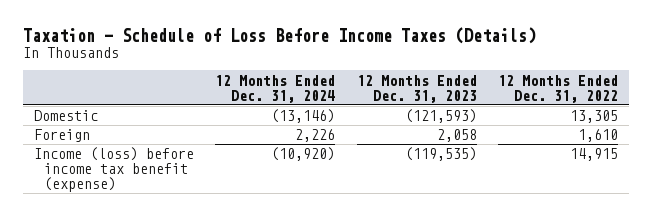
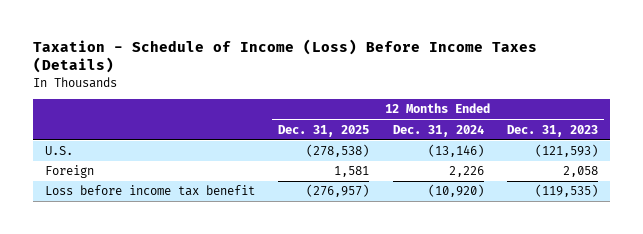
[23,27,537,45] Taxation - Schedule of Loss Before Income Taxes (Details) -> [32,38,537,74] Taxation - Schedule of Income (Loss) Before Income Taxes (Details)
[498,74,619,103] 12 Months Ended Dec. 31, 2022 -> none
none -> [278,124,370,137] Dec. 31, 2025
[33,110,98,122] Domestic -> [44,146,73,156] U.S.
[33,147,194,193] Income (loss) before income tax benefit (expense) -> [44,185,255,197] Loss before income tax benefit

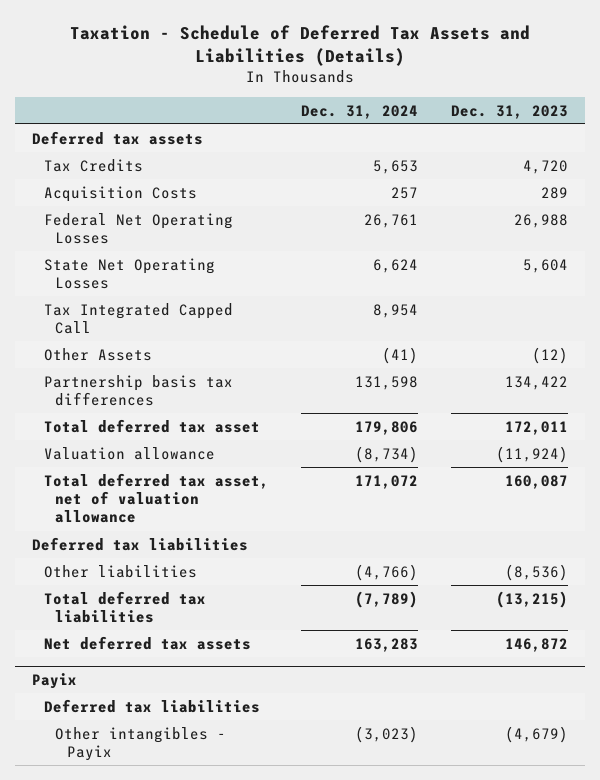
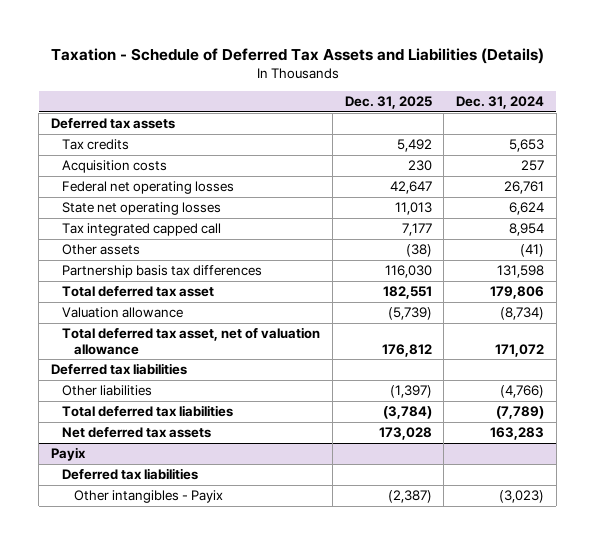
[451,104,569,119] Dec. 31, 2023 -> none
none -> [344,96,432,110] Dec. 31, 2025
[43,158,143,172] Tax Credits -> [62,139,130,151] Tax credits
[43,185,197,202] Acquisition Costs -> [62,160,168,174] Acquisition costs
[43,212,233,245] Federal Net Operating Losses -> [62,181,235,195] Federal net operating losses
[43,257,215,290] State Net Operating Losses -> [62,202,222,216] State net operating losses
[43,302,233,335] Tax Integrated Capped Call -> [62,223,222,237] Tax integrated capped call
[43,347,152,361] Other Assets -> [62,244,141,256] Other assets

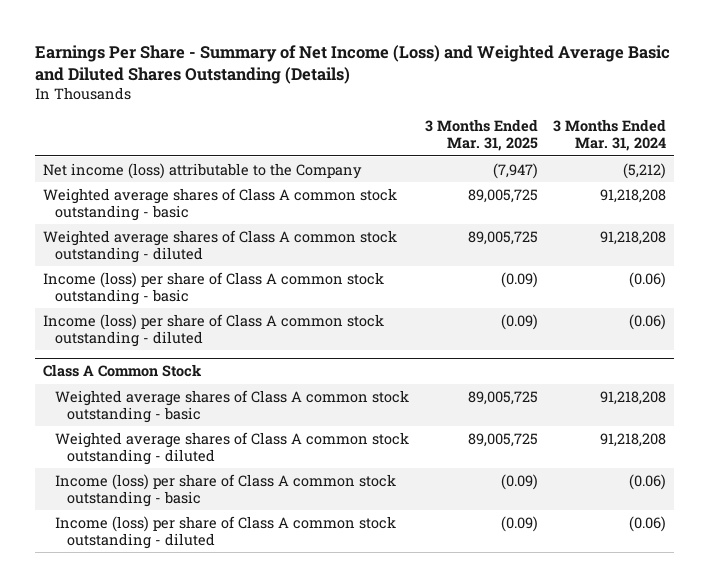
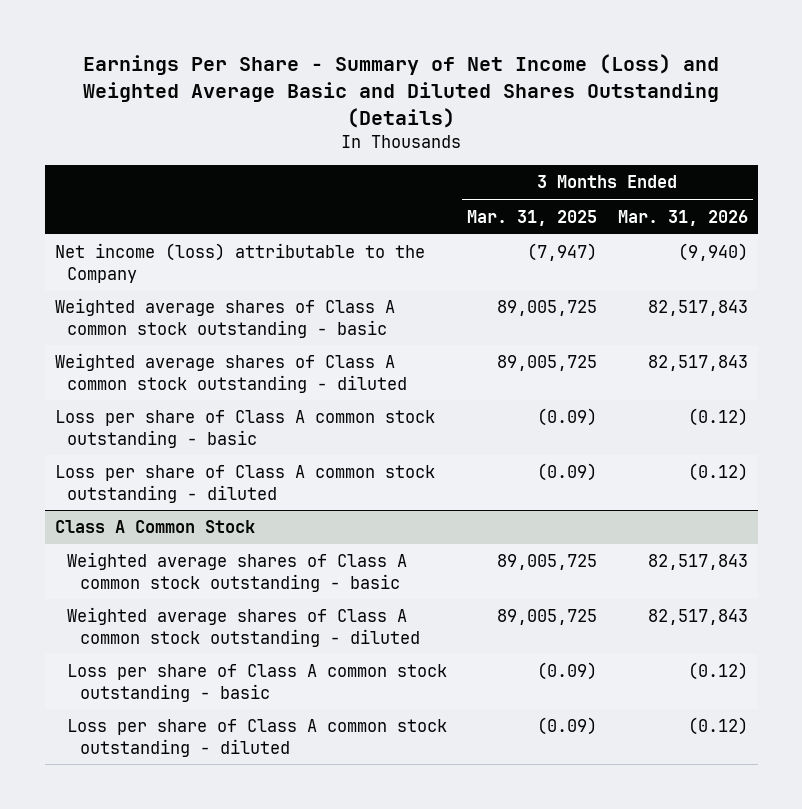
[553,119,667,152] 3 Months Ended Mar. 31, 2024 -> none
none -> [617,209,748,226] Mar. 31, 2026
[43,271,385,305] Income (loss) per share of Class A common stock outstanding - basic -> [54,410,435,448] Loss per share of Class A common stock outstanding - basic
[43,313,385,347] Income (loss) per share of Class A common stock outstanding - diluted -> [54,465,435,503] Loss per share of Class A common stock outstanding - diluted
[54,473,396,507] Income (loss) per share of Class A common stock outstanding - basic -> [67,664,448,702] Loss per share of Class A common stock outstanding - basic
[54,515,396,549] Income (loss) per share of Class A common stock outstanding - diluted -> [67,719,448,757] Loss per share of Class A common stock outstanding - diluted

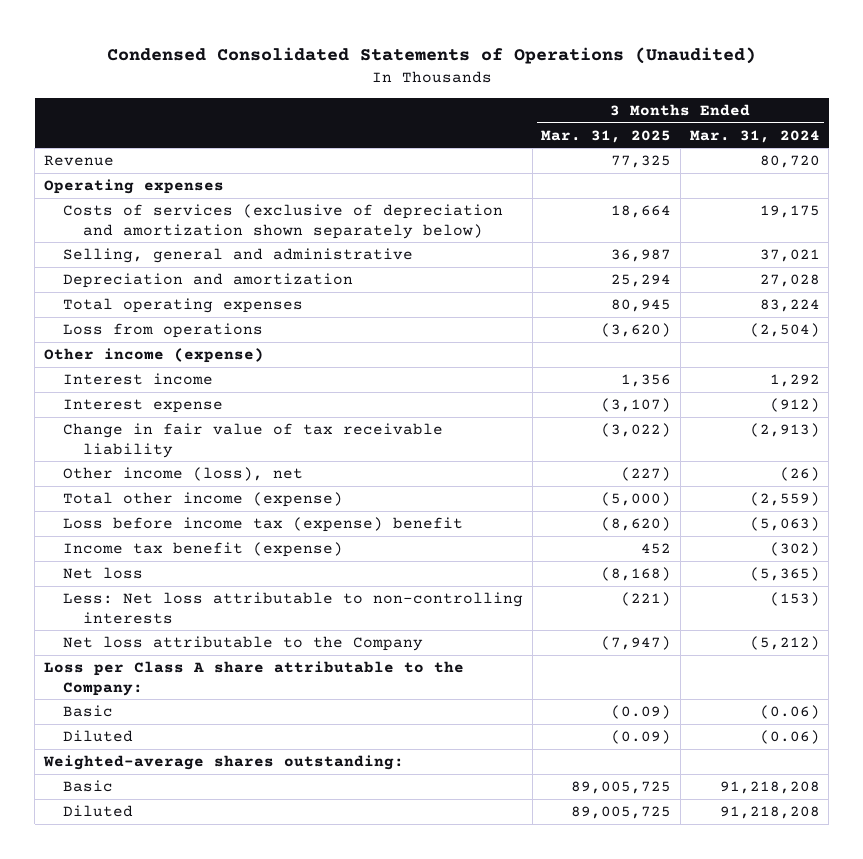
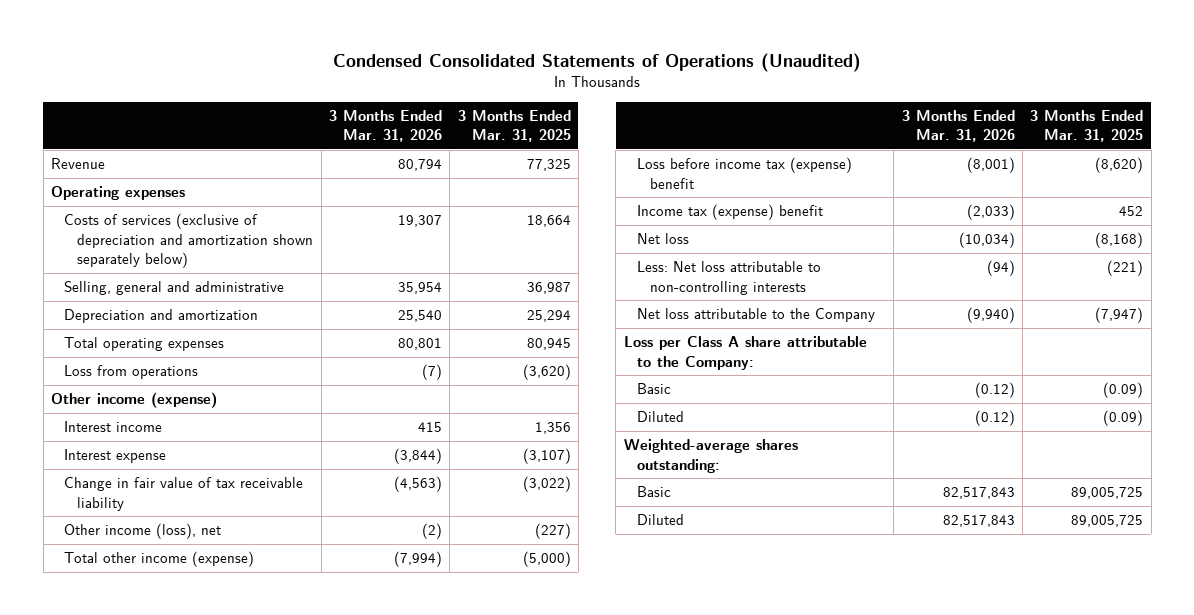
[689,129,820,143] Mar. 31, 2024 -> none
none -> [329,109,443,143] 3 Months Ended Mar. 31, 2026
[63,542,344,558] Income tax benefit (expense) -> [636,204,823,221] Income tax (expense) benefit

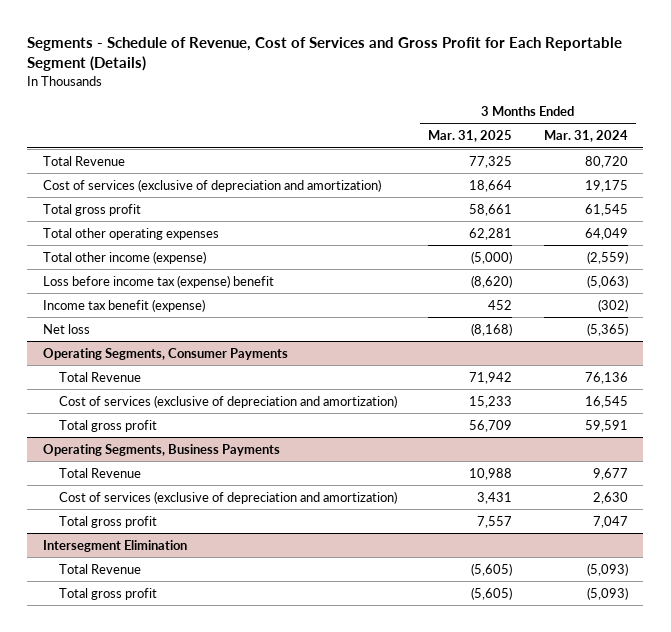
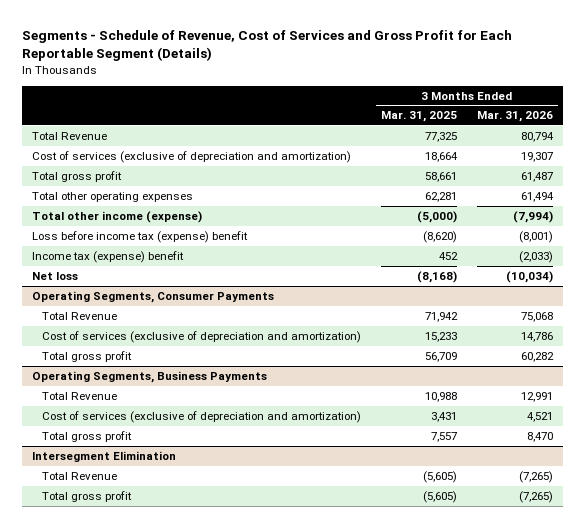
[543,130,628,143] Mar. 31, 2024 -> none
none -> [477,111,554,123] Mar. 31, 2026
[43,298,206,312] Income tax benefit (expense) -> [32,250,185,263] Income tax (expense) benefit

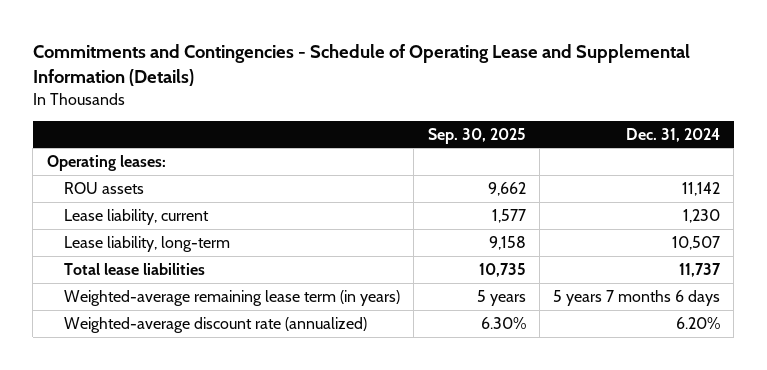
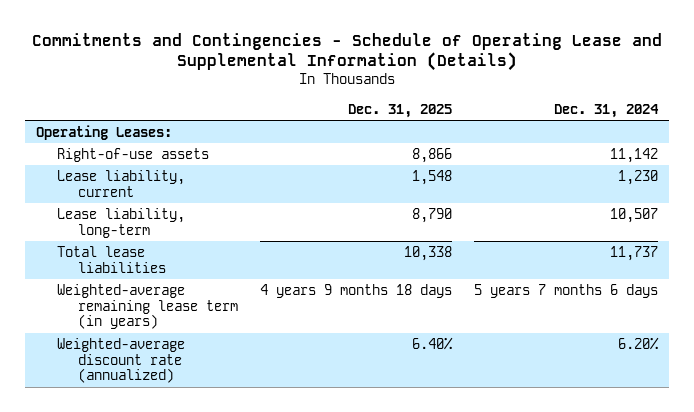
[427,127,526,144] Sep. 30, 2025 -> none
none -> [347,103,452,118] Dec. 31, 2025
[46,154,166,171] Operating leases: -> [36,124,173,140] Operating Leases:
[63,181,144,194] ROU assets -> [56,147,209,162] Right-of-use assets

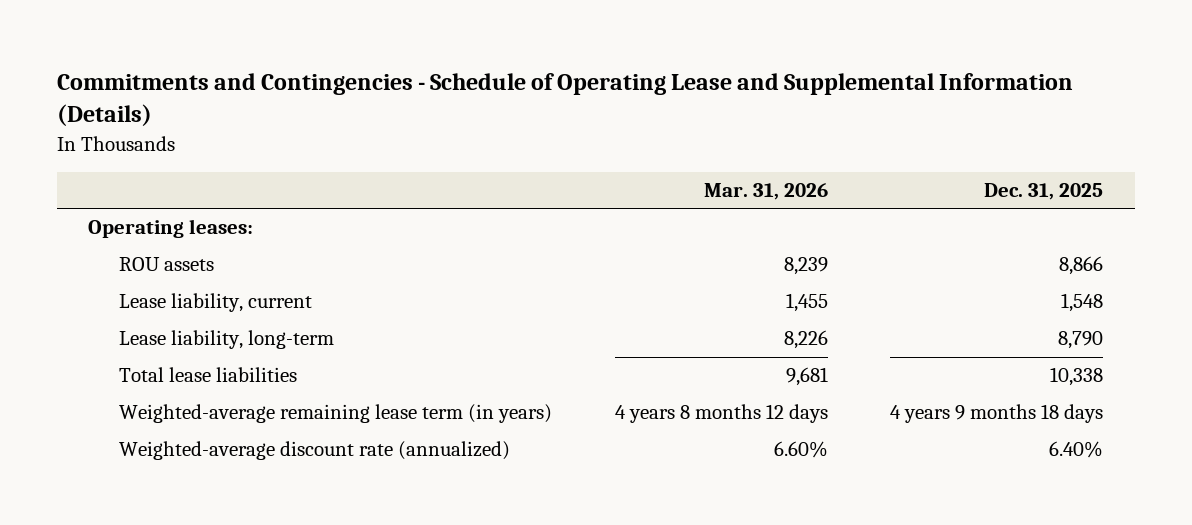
[553,103,659,118] Dec. 31, 2024 -> none
none -> [703,183,828,201] Mar. 31, 2026
[36,124,173,140] Operating Leases: -> [88,219,254,239] Operating leases:
[56,147,209,162] Right-of-use assets -> [118,257,214,272] ROU assets

